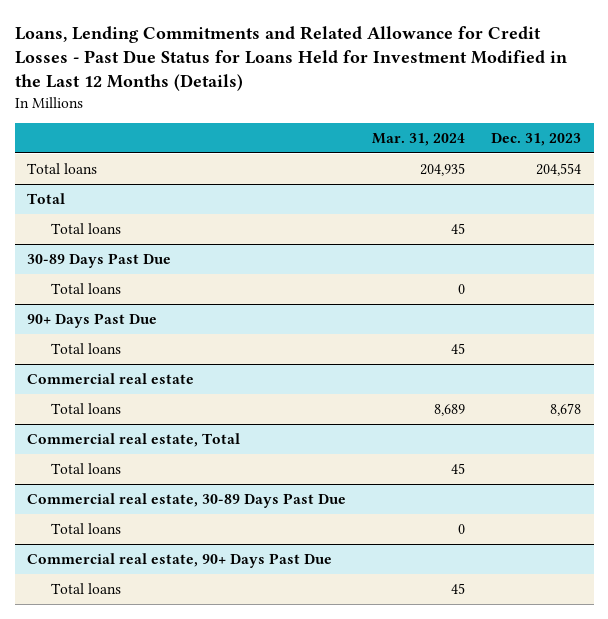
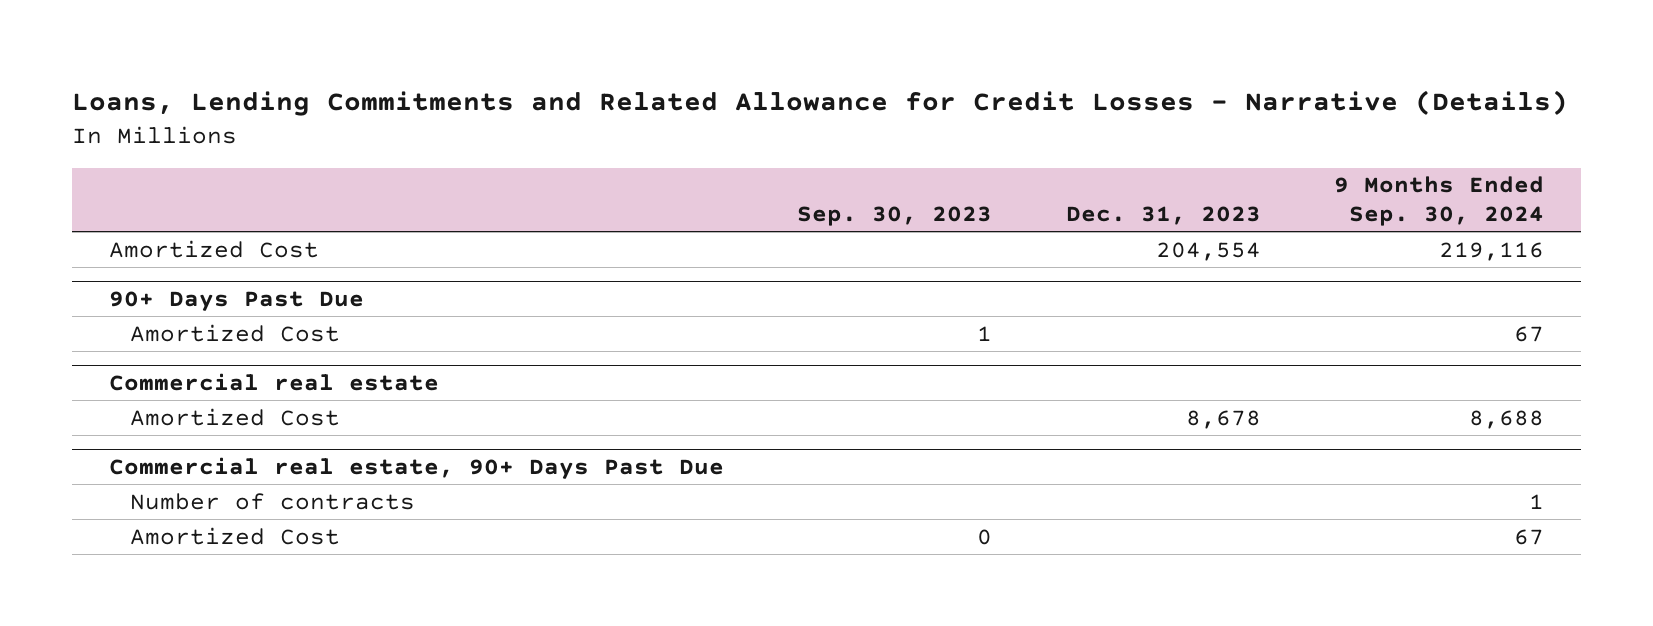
[14,25,567,91] Loans, Lending Commitments and Related Allowance for Credit Losses - Past Due Status for Loans Held for Investment Modified in the Last 12 Months (Details) -> [72,90,1569,117] Loans, Lending Commitments and Related Allowance for Credit Losses - Narrative (Details)
[372,133,466,147] Mar. 31, 2024 -> none
none -> [797,205,993,226] Sep. 30, 2023
none -> [1334,176,1545,226] 9 Months Ended Sep. 30, 2024
[27,192,66,204] Total -> none
[50,222,121,234] Total loans -> none
[27,252,172,268] 30-89 Days Past Due -> none
[50,282,121,294] Total loans -> none
[27,162,98,174] Total loans -> [108,239,319,258] Amortized Cost
[50,342,121,354] Total loans -> [129,323,340,342] Amortized Cost
[27,432,241,447] Commercial real estate, Total -> none
[50,462,121,474] Total loans -> none
[27,492,347,508] Commercial real estate, 30-89 Days Past Due -> none
[50,522,121,534] Total loans -> none
[50,402,121,414] Total loans -> [129,407,340,426] Amortized Cost
none -> [129,492,415,510] Number of contracts
[50,582,121,594] Total loans -> [129,526,340,545] Amortized Cost

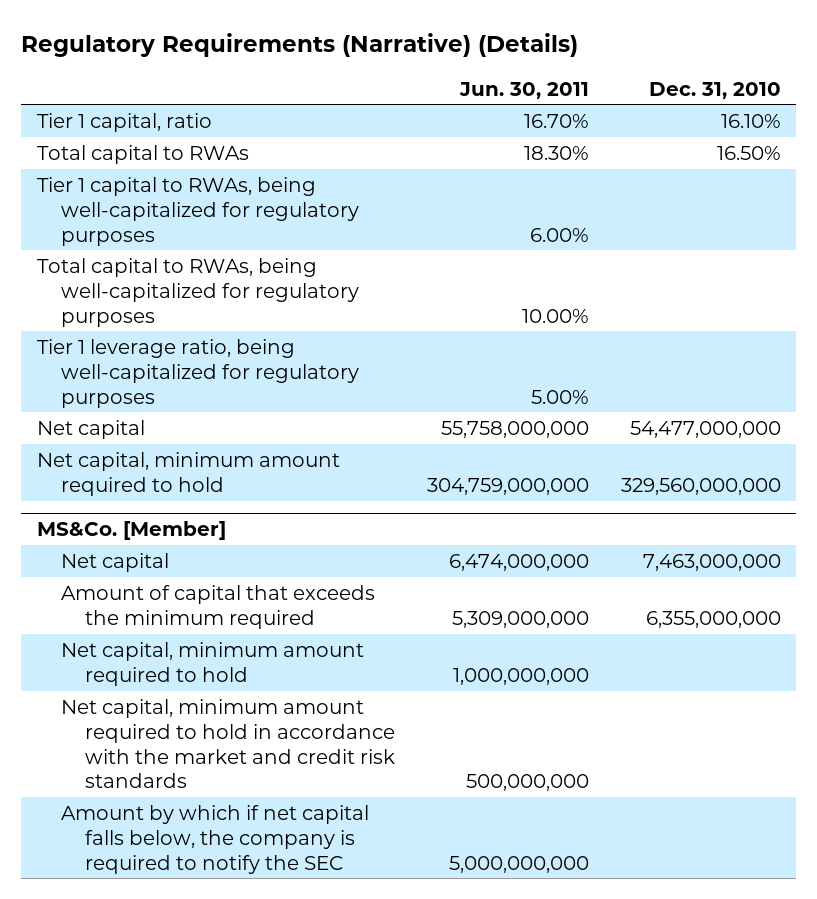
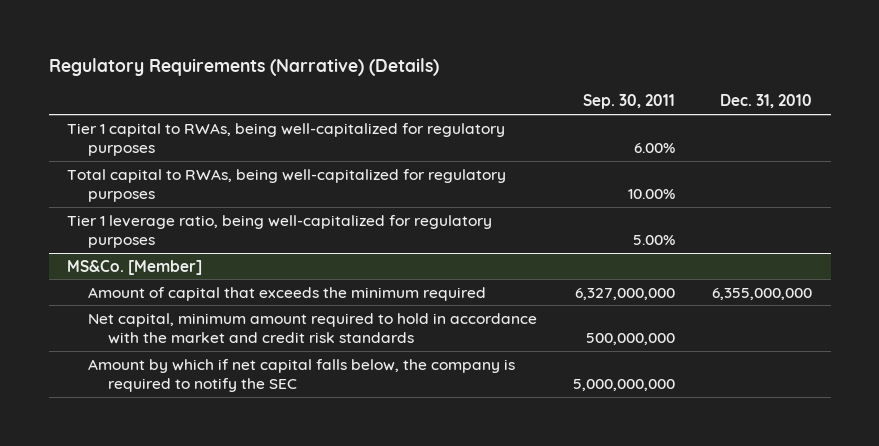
[458,81,589,99] Jun. 30, 2011 -> none
none -> [583,94,676,110] Sep. 30, 2011
[36,112,212,132] Tier 1 capital, ratio -> none
[36,144,249,164] Total capital to RWAs -> none
[36,419,145,439] Net capital -> none
[36,451,340,496] Net capital, minimum amount required to hold -> none
[61,552,170,572] Net capital -> none
[61,641,365,686] Net capital, minimum amount required to hold -> none

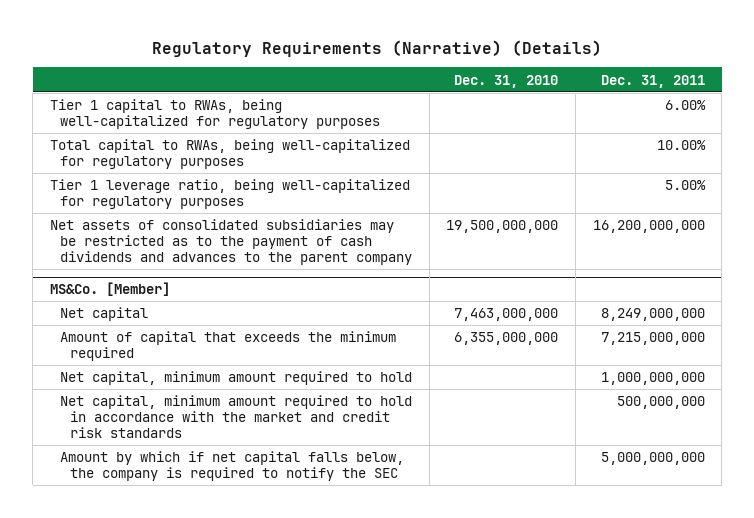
[583,94,676,110] Sep. 30, 2011 -> none
none -> [600,74,705,88] Dec. 31, 2011
none -> [49,219,412,266] Net assets of consolidated subsidiaries may be restricted as to the payment of cash dividends and advances to the parent company
none -> [59,307,148,322] Net capital
none -> [59,371,412,386] Net capital, minimum amount required to hold

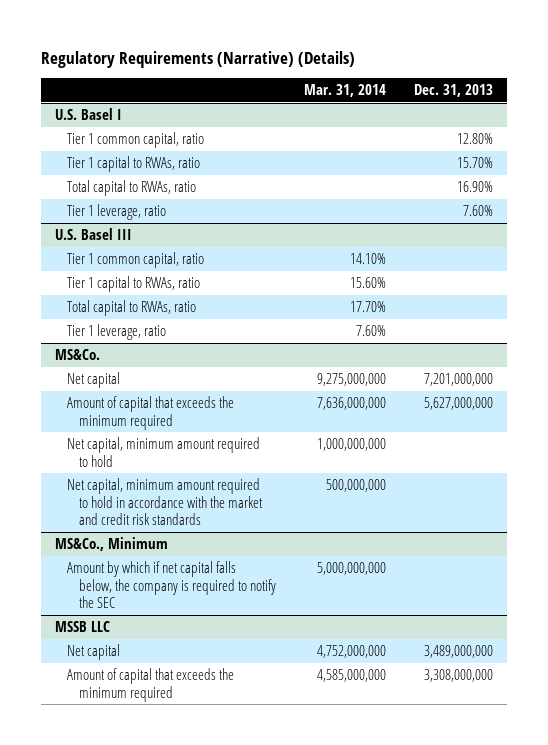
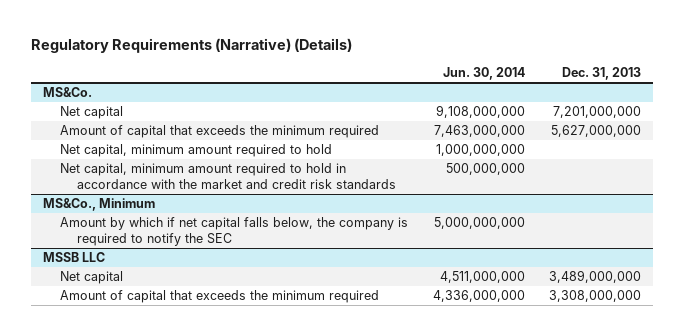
[304,84,387,98] Mar. 31, 2014 -> none
none -> [442,67,525,81] Jun. 30, 2014
[55,108,123,121] U.S. Basel I -> none
[66,132,204,149] Tier 1 common capital, ratio -> none
[66,156,200,173] Tier 1 capital to RWAs, ratio -> none
[66,180,196,197] Total capital to RWAs, ratio -> none
[66,204,166,221] Tier 1 leverage, ratio -> none
[55,228,133,241] U.S. Basel III -> none
[66,252,204,269] Tier 1 common capital, ratio -> none
[66,276,200,293] Tier 1 capital to RWAs, ratio -> none
[66,300,196,317] Total capital to RWAs, ratio -> none
[66,324,166,341] Tier 1 leverage, ratio -> none

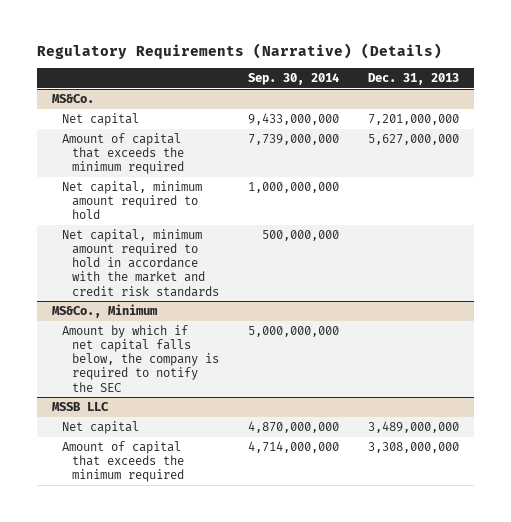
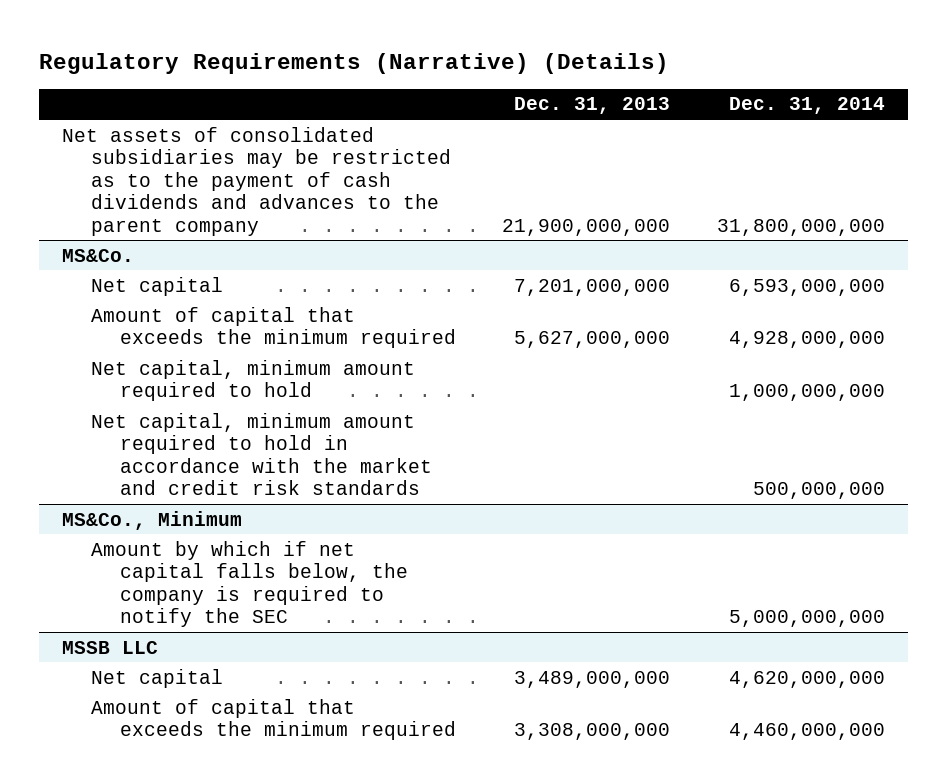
[247,72,339,85] Sep. 30, 2014 -> none
none -> [728,97,885,115] Dec. 31, 2014
none -> [62,126,452,236] Net assets of consolidated subsidiaries may be restricted as to the payment of cash dividends and advances to the parent company

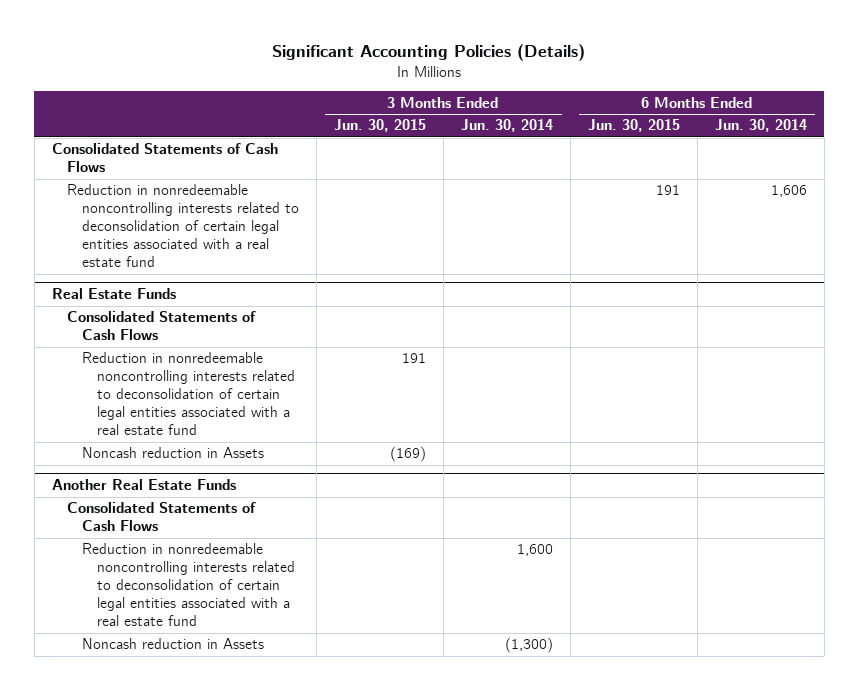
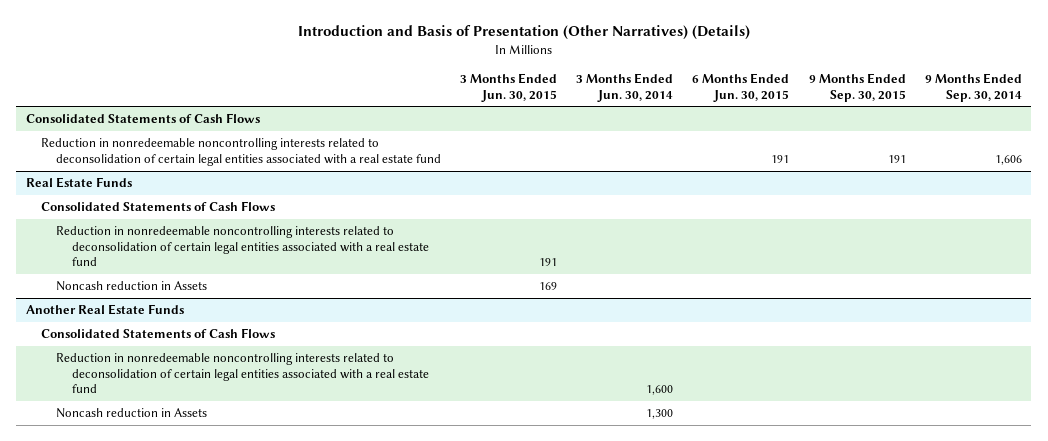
[272,43,586,61] Significant Accounting Policies (Details) -> [297,25,750,41] Introduction and Basis of Presentation (Other Narratives) (Details)
[714,119,807,133] Jun. 30, 2014 -> none
none -> [808,73,906,102] 9 Months Ended Sep. 30, 2015
none -> [924,73,1022,102] 9 Months Ended Sep. 30, 2014
[389,446,426,463] (169) -> [539,282,558,291] 169
[504,637,553,654] (1,300) -> [646,409,674,420] 1,300

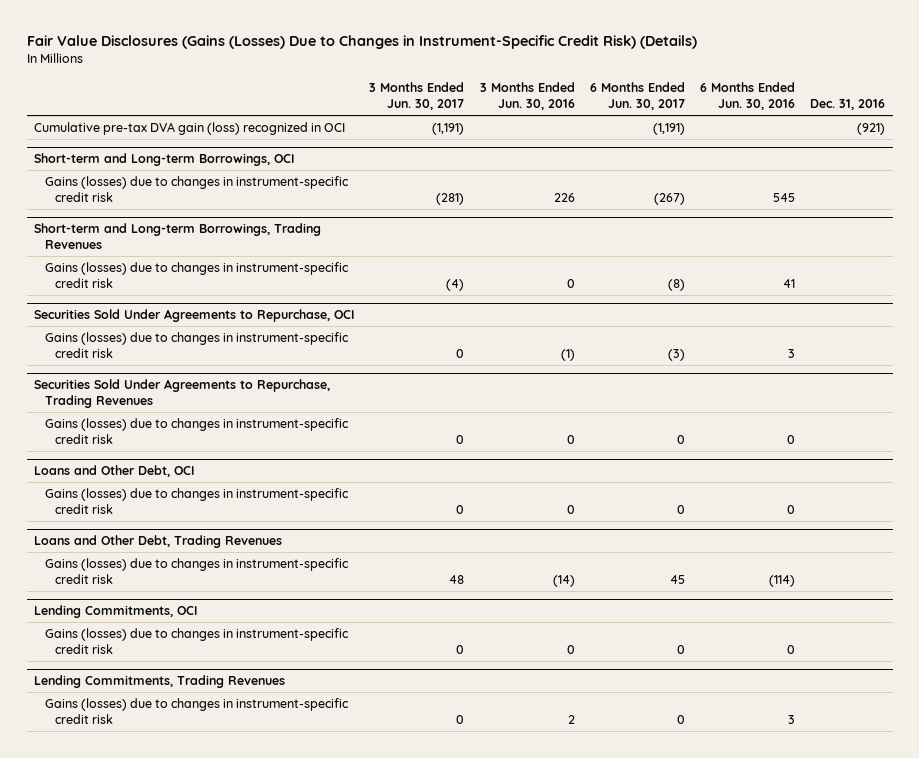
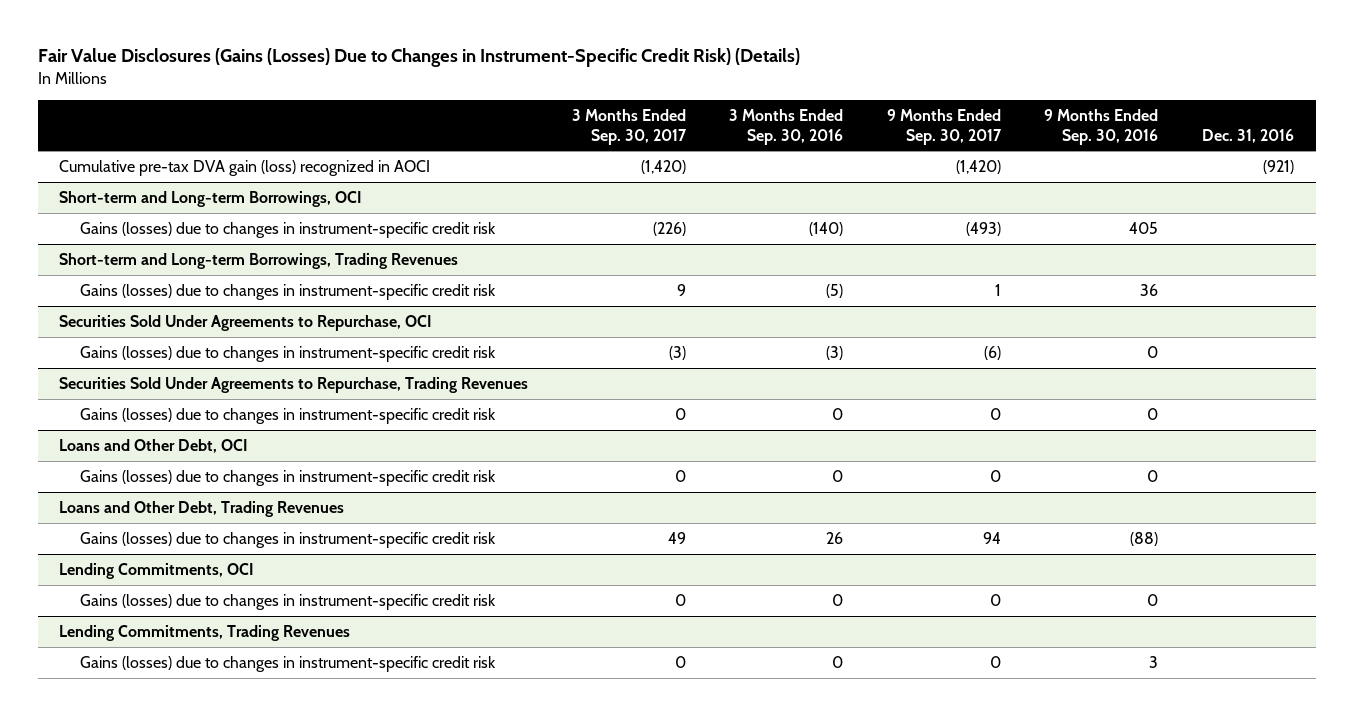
[369,81,465,111] 3 Months Ended Jun. 30, 2017 -> none
[479,81,575,111] 3 Months Ended Jun. 30, 2016 -> none
[589,81,685,111] 6 Months Ended Jun. 30, 2017 -> none
[699,81,795,111] 6 Months Ended Jun. 30, 2016 -> none
none -> [571,109,687,145] 3 Months Ended Sep. 30, 2017
none -> [729,109,844,145] 3 Months Ended Sep. 30, 2016
none -> [886,109,1002,145] 9 Months Ended Sep. 30, 2017
none -> [1044,109,1159,145] 9 Months Ended Sep. 30, 2016
[34,121,346,135] Cumulative pre-tax DVA gain (loss) recognized in OCI -> [59,159,431,176] Cumulative pre-tax DVA gain (loss) recognized in AOCI

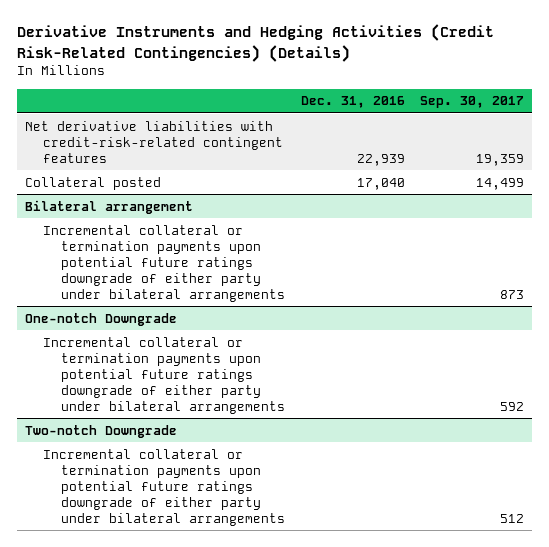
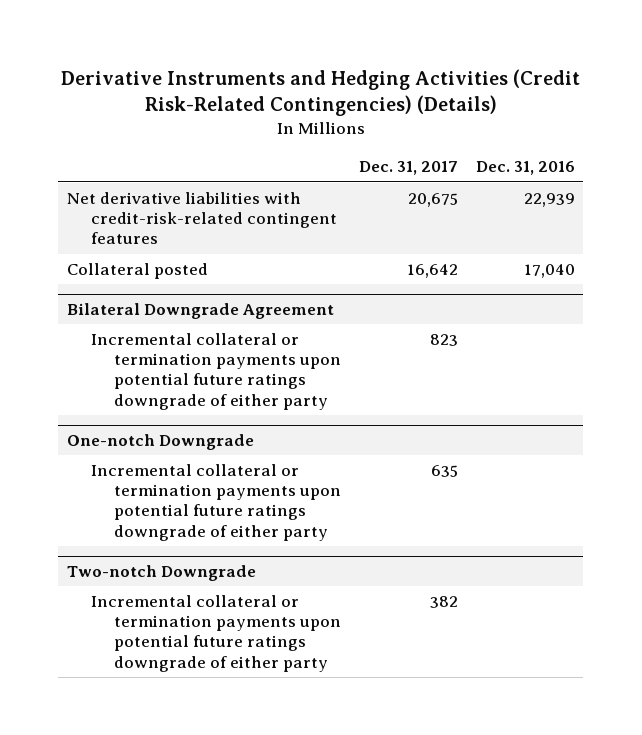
[419,96,524,109] Sep. 30, 2017 -> none
none -> [359,161,459,176] Dec. 31, 2017
[24,199,193,214] Bilateral arrangement -> [66,303,334,320] Bilateral Downgrade Agreement
[43,224,286,302] Incremental collateral or termination payments upon potential future ratings downgrade of either party under bilateral arrangements -> [90,333,342,410] Incremental collateral or termination payments upon potential future ratings downgrade of either party
[43,336,286,414] Incremental collateral or termination payments upon potential future ratings downgrade of either party under bilateral arrangements -> [90,464,342,541] Incremental collateral or termination payments upon potential future ratings downgrade of either party
[43,448,286,526] Incremental collateral or termination payments upon potential future ratings downgrade of either party under bilateral arrangements -> [90,595,342,672] Incremental collateral or termination payments upon potential future ratings downgrade of either party

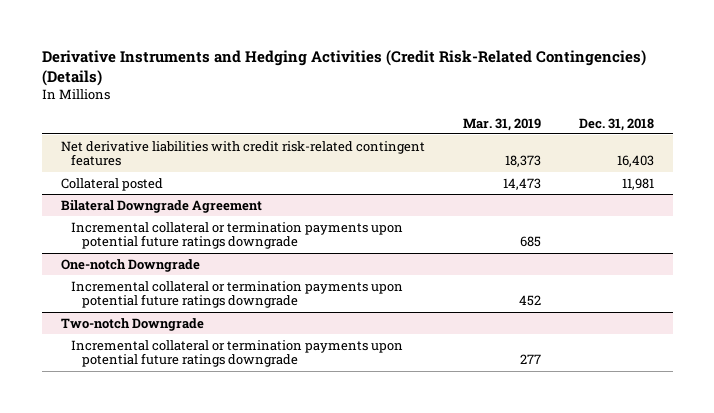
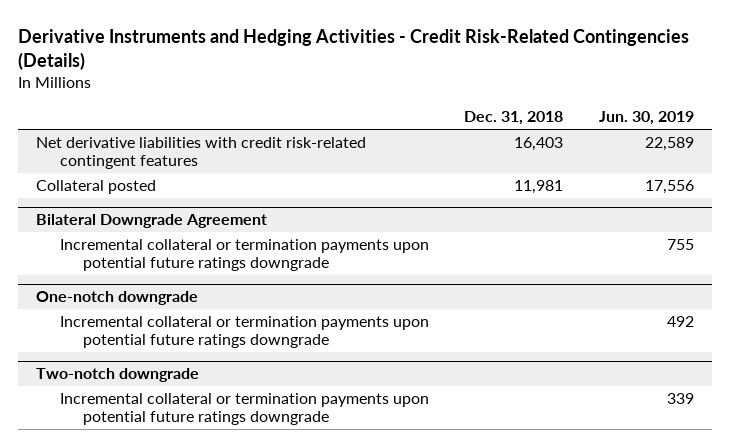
[41,49,646,86] Derivative Instruments and Hedging Activities (Credit Risk-Related Contingencies) (Details) -> [18,28,690,71] Derivative Instruments and Hedging Activities - Credit Risk-Related Contingencies (Details)
[462,117,541,131] Mar. 31, 2019 -> none
none -> [598,111,694,126] Jun. 30, 2019
[60,258,200,272] One-notch Downgrade -> [36,291,199,306] One-notch downgrade
[60,317,204,331] Two-notch Downgrade -> [36,368,200,383] Two-notch downgrade

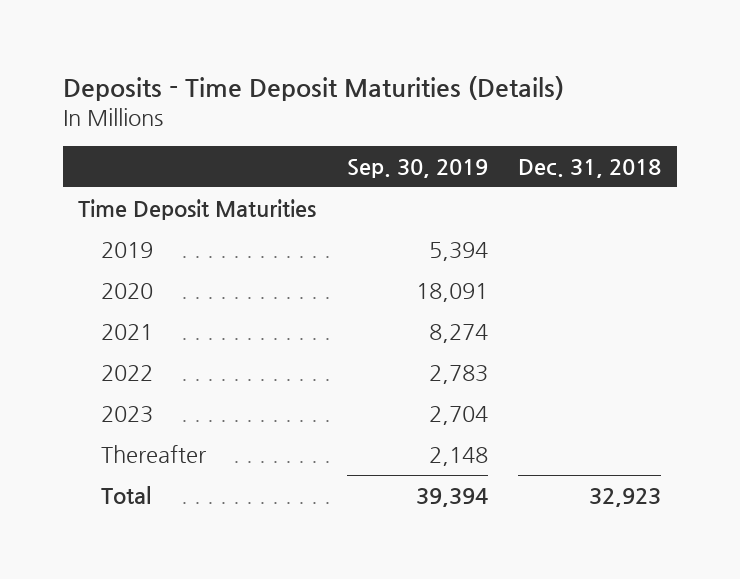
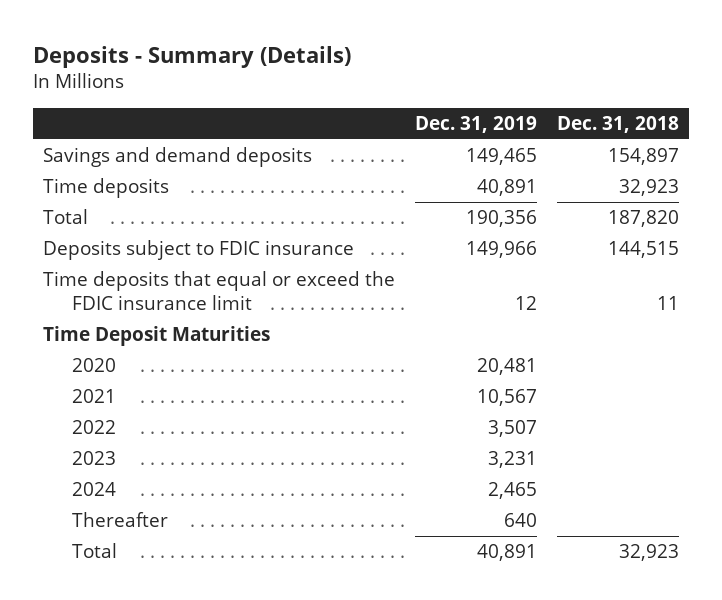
[62,75,564,101] Deposits - Time Deposit Maturities (Details) -> [32,45,351,68] Deposits - Summary (Details)
[346,158,488,178] Sep. 30, 2019 -> none
none -> [415,115,538,133] Dec. 31, 2019
none -> [42,147,312,168] Savings and demand deposits
none -> [42,178,169,199] Time deposits
none -> [42,209,88,225] Total
none -> [42,240,354,261] Deposits subject to FDIC insurance
none -> [42,271,395,311] Time deposits that equal or exceed the FDIC insurance limit
[100,241,153,258] 2019 -> none
none -> [72,482,117,497] 2024

